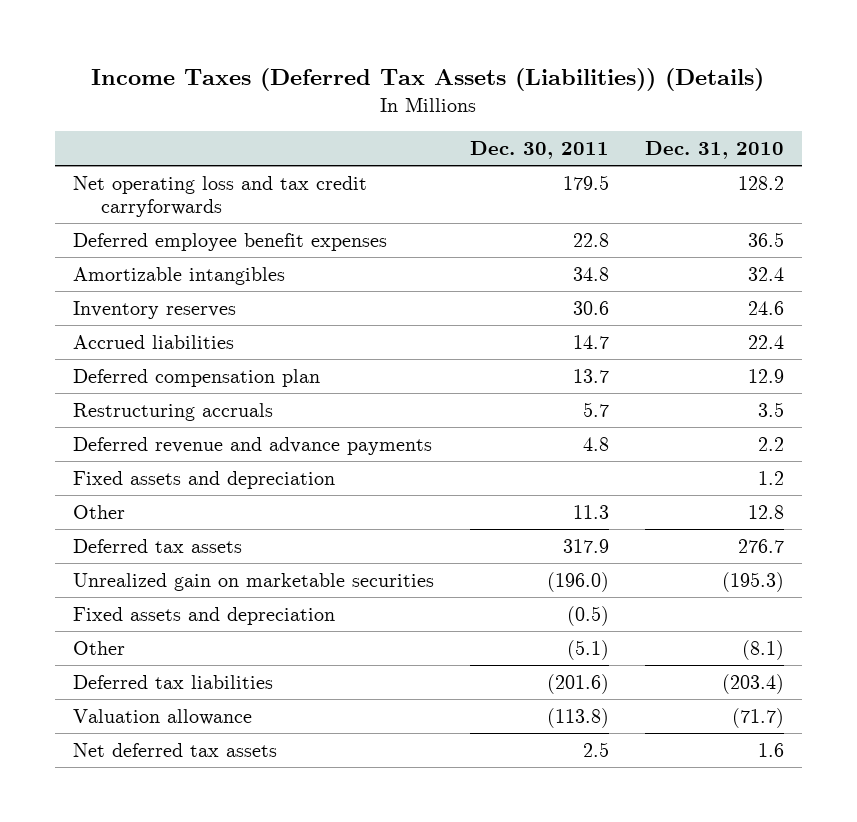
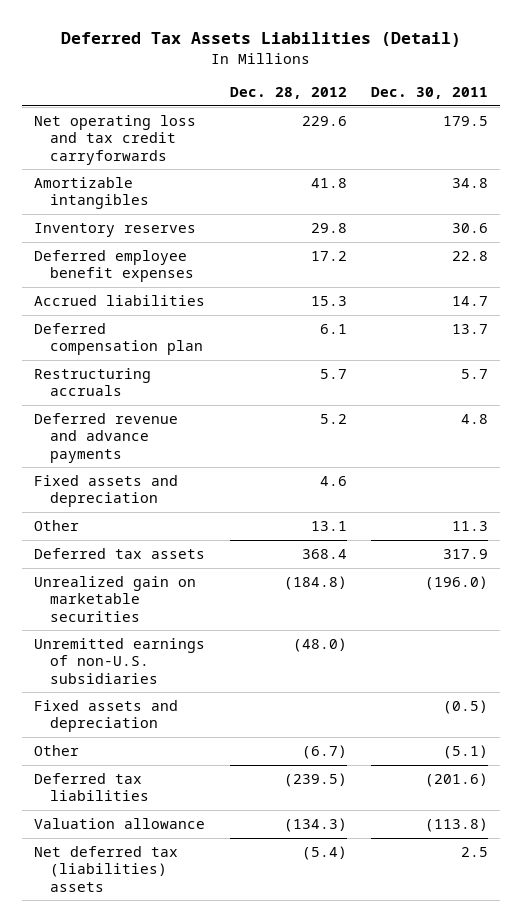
[91,68,765,92] Income Taxes (Deferred Tax Assets (Liabilities)) (Details) -> [61,32,462,48] Deferred Tax Assets Liabilities (Detail)
[645,140,785,159] Dec. 31, 2010 -> none
none -> [229,87,347,100] Dec. 28, 2012
[72,232,387,251] Deferred employee benefit expenses -> [34,250,194,283] Deferred employee benefit expenses
none -> [34,638,206,684] Unremitted earnings of non-U.S. subsidiaries
[72,742,277,757] Net deferred tax assets -> [34,846,179,892] Net deferred tax (liabilities) assets

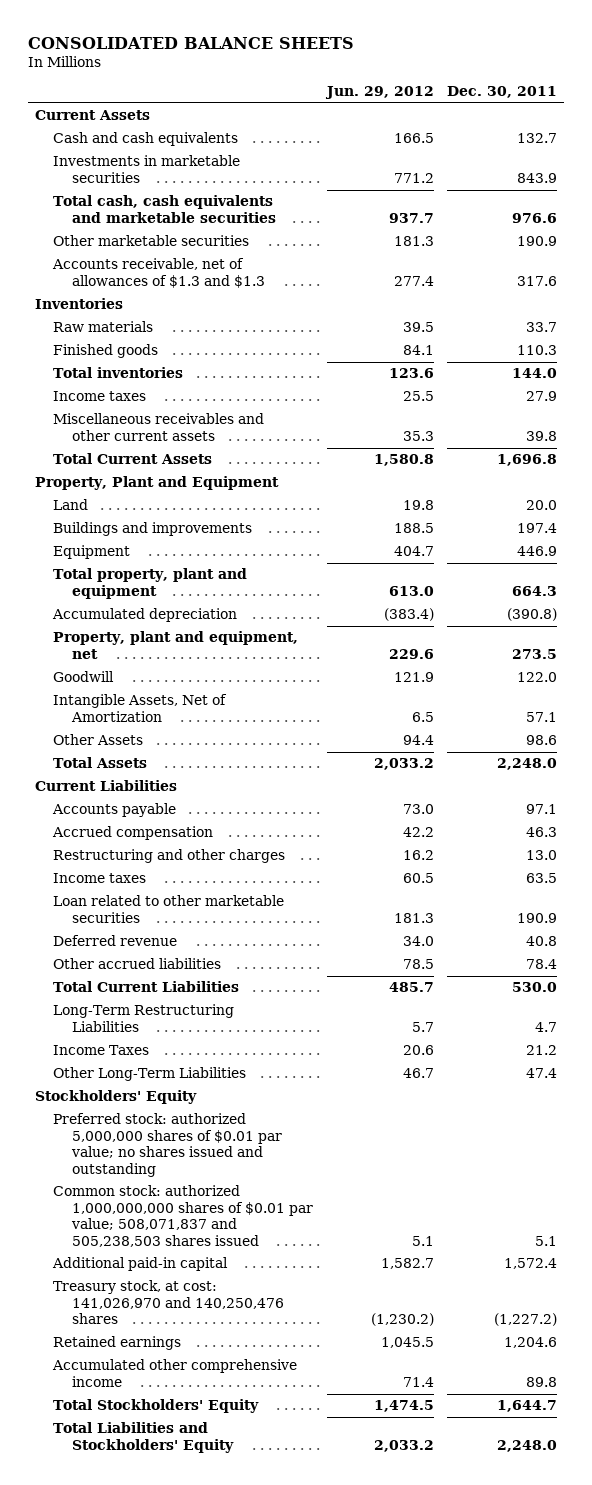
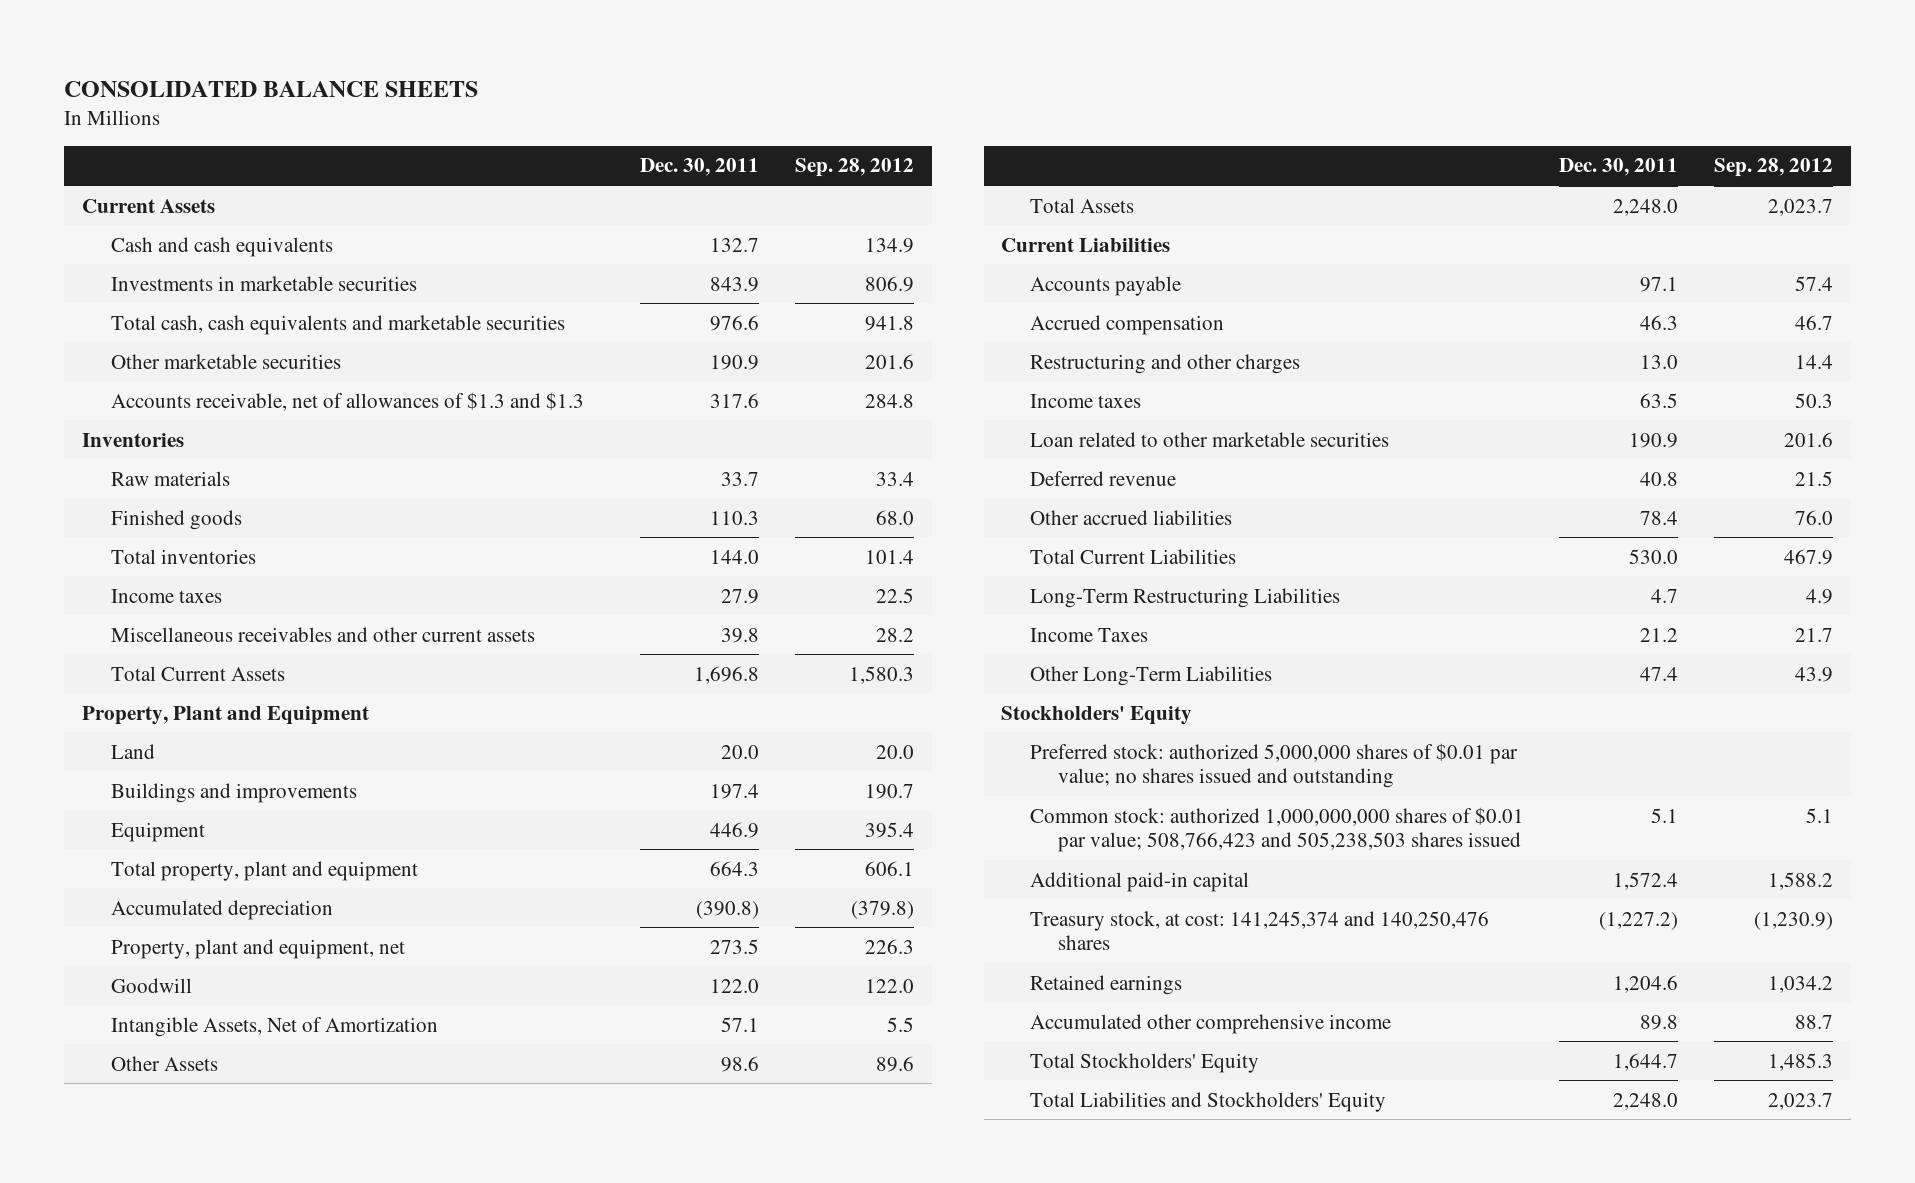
[324,86,434,100] Jun. 29, 2012 -> none
none -> [794,158,914,178] Sep. 28, 2012
[53,1185,313,1247] Common stock: authorized 1,000,000,000 shares of $0.01 par value; 508,071,837 and 505,238,503 shares issued -> [1029,806,1524,853] Common stock: authorized 1,000,000,000 shares of $0.01 par value; 508,766,423 and 505,238,503 shares issued
[53,1280,284,1325] Treasury stock, at cost: 141,026,970 and 140,250,476 shares -> [1029,910,1489,951] Treasury stock, at cost: 141,245,374 and 140,250,476 shares

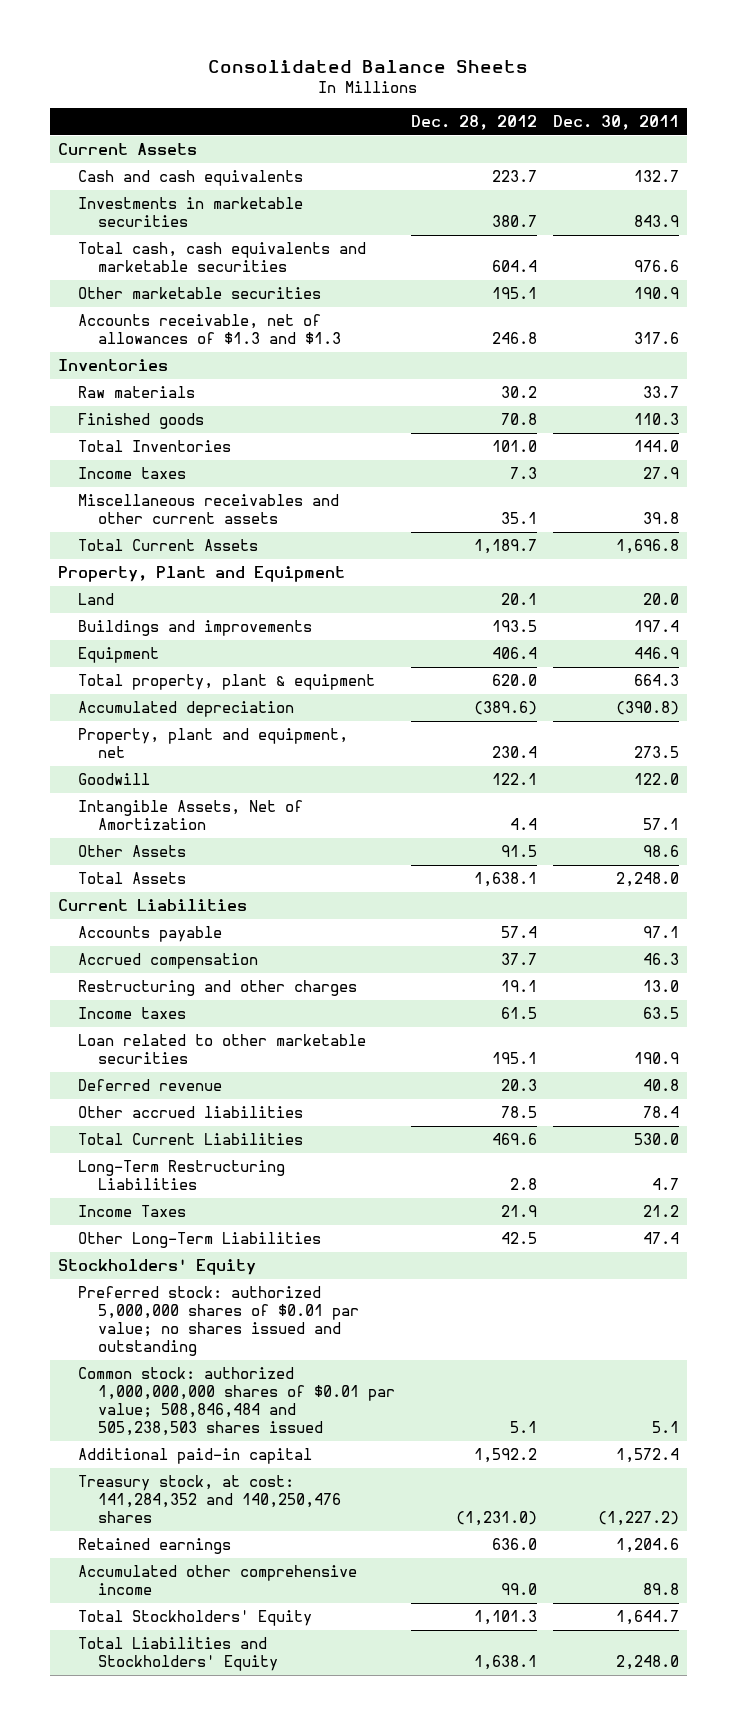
[64,80,479,97] CONSOLIDATED BALANCE SHEETS -> [208,59,529,73] Consolidated Balance Sheets
[794,158,914,178] Sep. 28, 2012 -> none
none -> [411,114,538,130] Dec. 28, 2012
[110,548,256,564] Total inventories -> [77,440,231,453] Total Inventories
[110,860,418,881] Total property, plant and equipment -> [77,674,375,691] Total property, plant & equipment
[1029,806,1524,853] Common stock: authorized 1,000,000,000 shares of $0.01 par value; 508,766,423 and 505,238,503 shares issued -> [77,1367,396,1437] Common stock: authorized 1,000,000,000 shares of $0.01 par value; 508,846,484 and 505,238,503 shares issued
[1029,910,1489,951] Treasury stock, at cost: 141,245,374 and 140,250,476 shares -> [77,1475,342,1524] Treasury stock, at cost: 141,284,352 and 140,250,476 shares

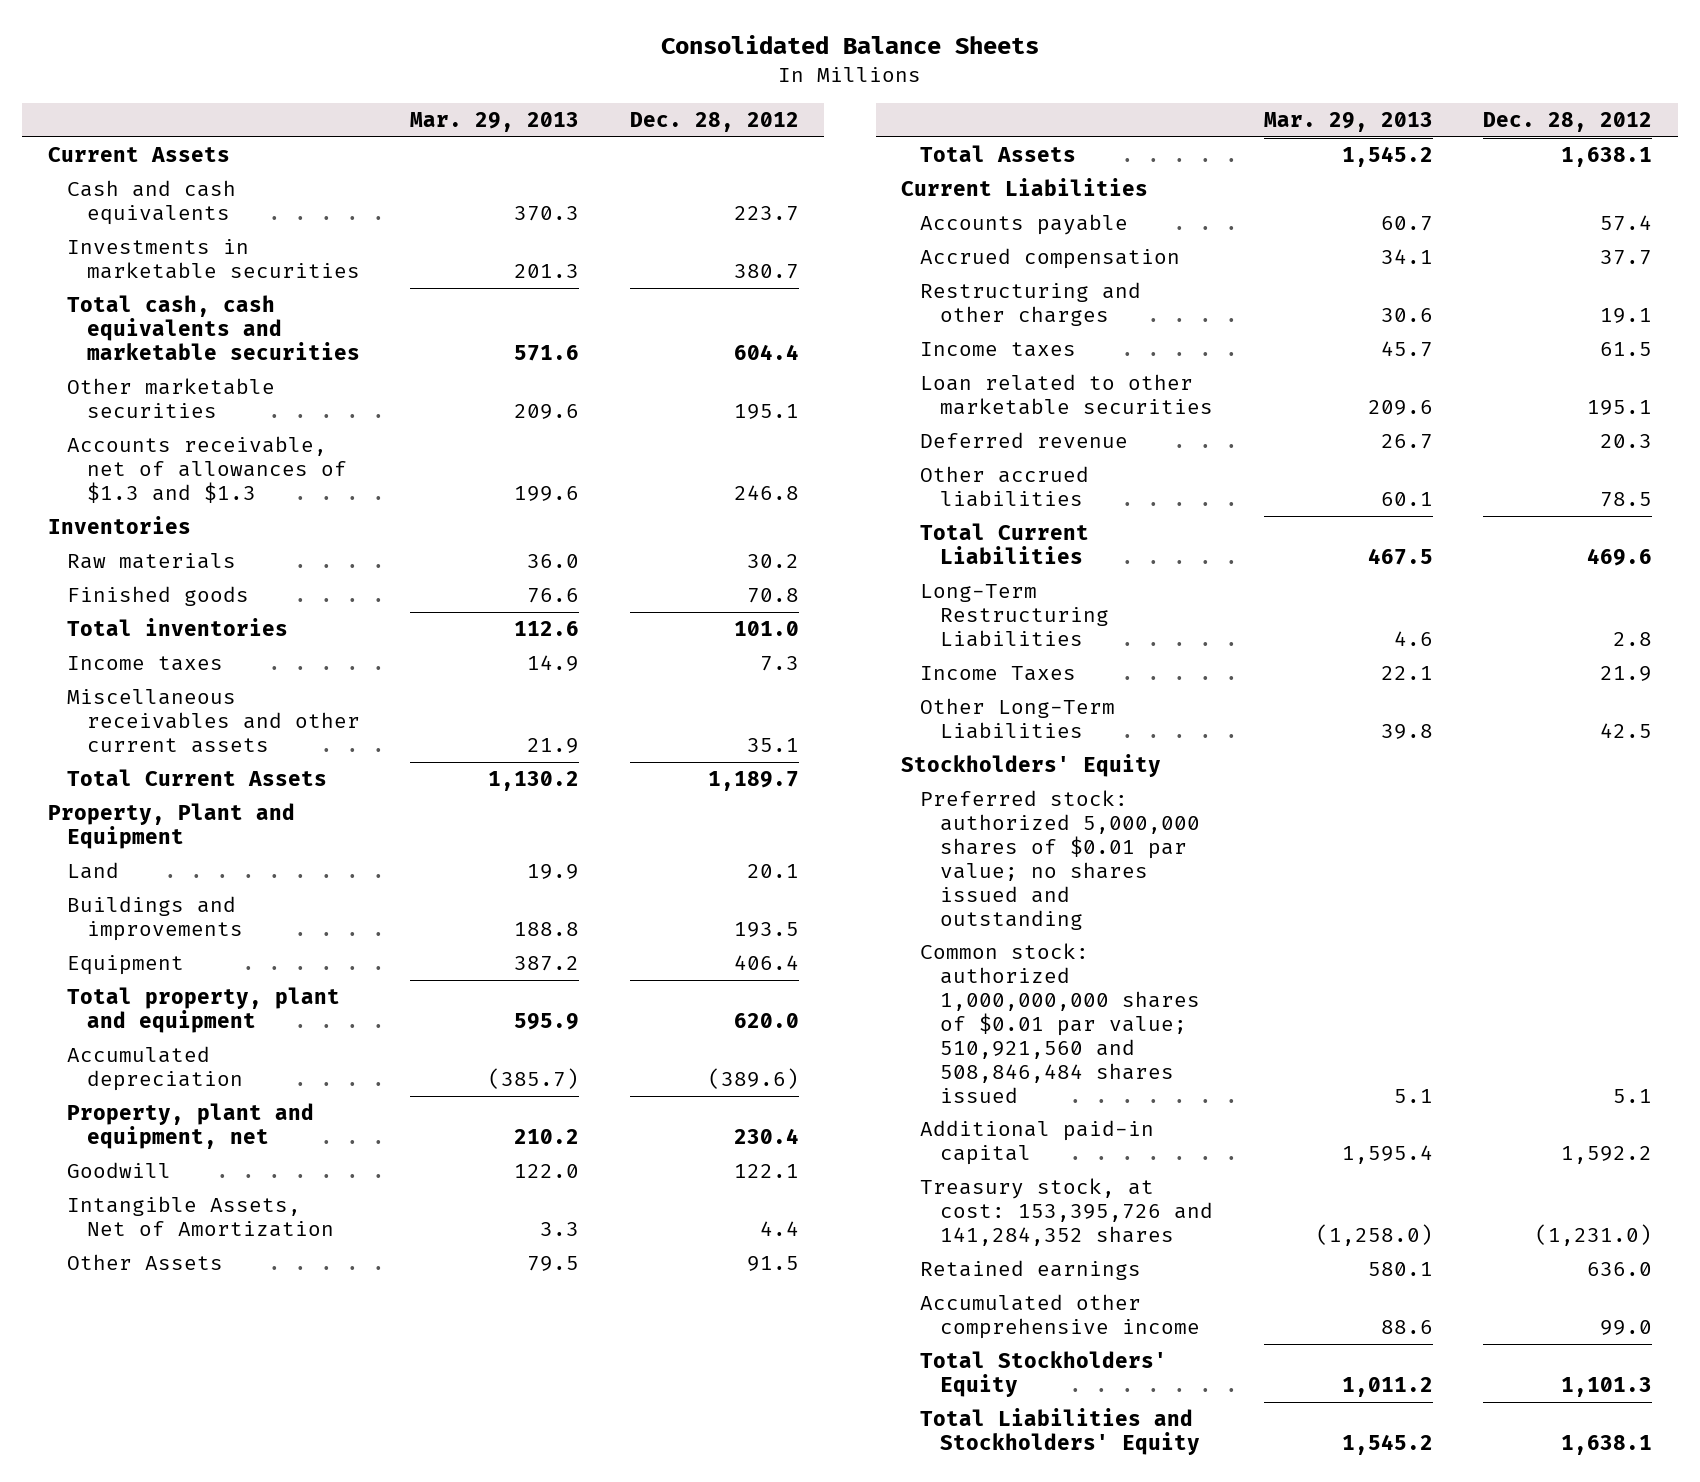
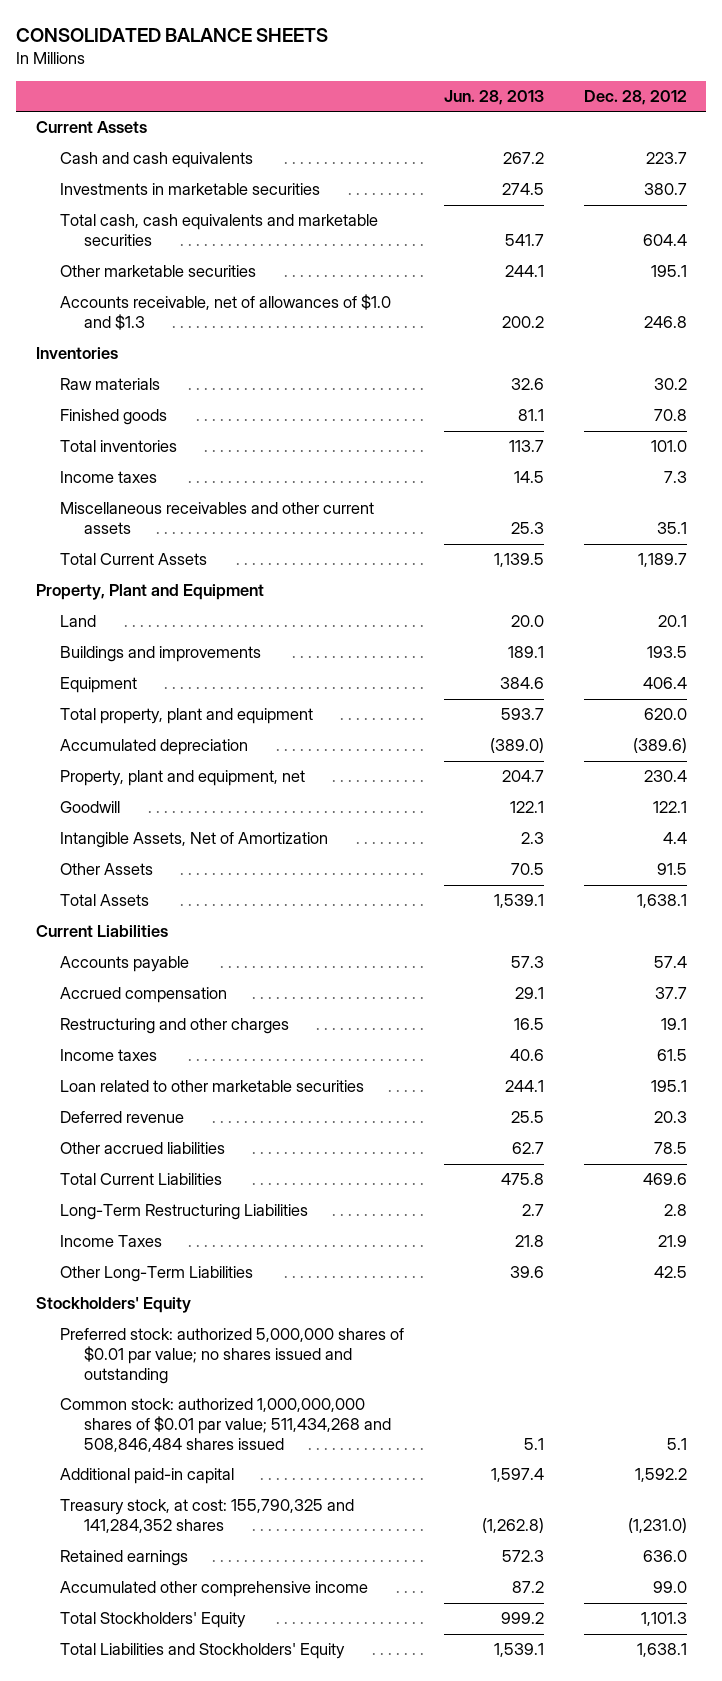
[660,35,1039,55] Consolidated Balance Sheets -> [15,27,328,42] CONSOLIDATED BALANCE SHEETS
[410,111,580,132] Mar. 29, 2013 -> none
none -> [443,90,544,106] Jun. 28, 2013
[67,436,347,503] Accounts receivable, net of allowances of $1.3 and $1.3 -> [59,294,391,331] Accounts receivable, net of allowances of $1.0 and $1.3
[920,943,1200,1103] Common stock: authorized 1,000,000,000 shares of $0.01 par value; 510,921,560 and 508,846,484 shares issued -> [59,1398,391,1453] Common stock: authorized 1,000,000,000 shares of $0.01 par value; 511,434,268 and 508,846,484 shares issued
[920,1178,1213,1246] Treasury stock, at cost: 153,395,726 and 141,284,352 shares -> [59,1499,354,1534] Treasury stock, at cost: 155,790,325 and 141,284,352 shares

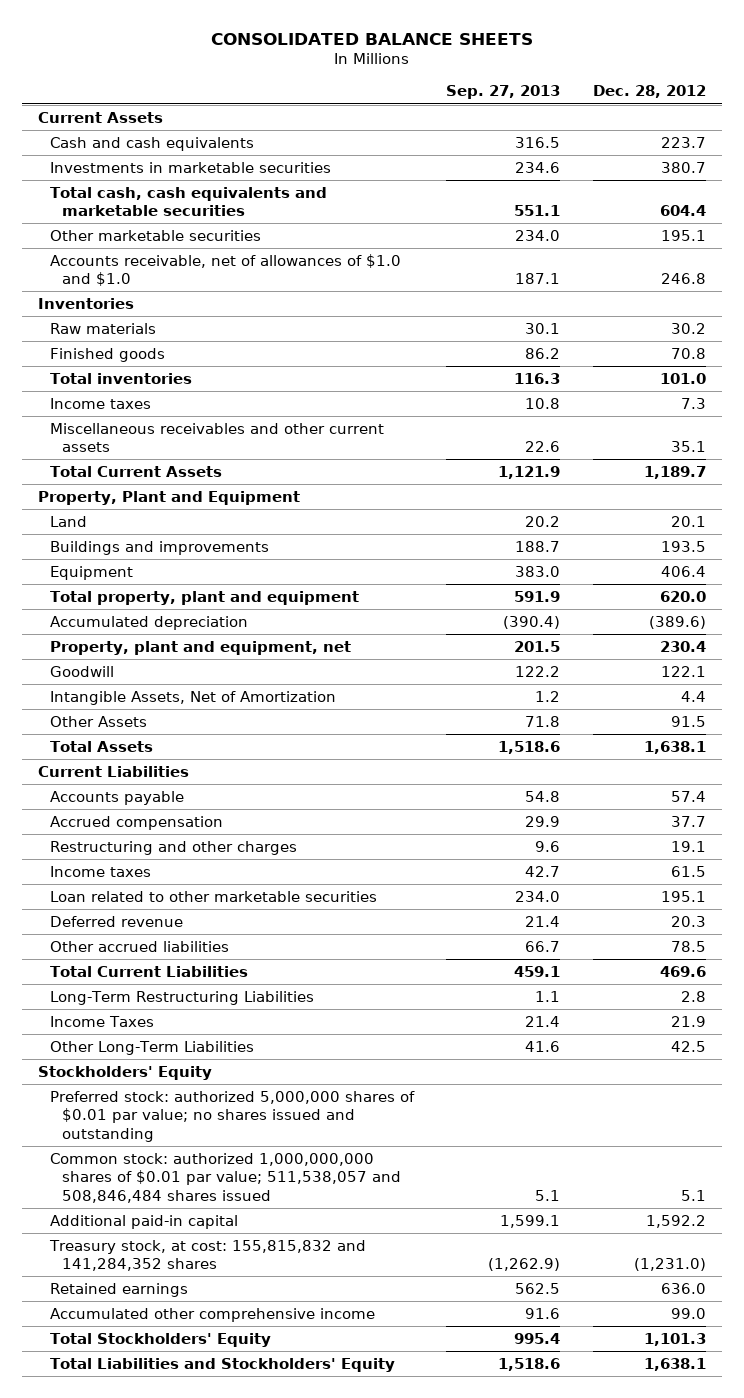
[443,90,544,106] Jun. 28, 2013 -> none
none -> [446,85,561,100] Sep. 27, 2013
[59,294,391,331] Accounts receivable, net of allowances of $1.0 and $1.3 -> [50,253,402,287] Accounts receivable, net of allowances of $1.0 and $1.0
[59,1398,391,1453] Common stock: authorized 1,000,000,000 shares of $0.01 par value; 511,434,268 and 508,846,484 shares issued -> [50,1152,401,1203] Common stock: authorized 1,000,000,000 shares of $0.01 par value; 511,538,057 and 508,846,484 shares issued
[59,1499,354,1534] Treasury stock, at cost: 155,790,325 and 141,284,352 shares -> [49,1239,367,1272] Treasury stock, at cost: 155,815,832 and 141,284,352 shares

